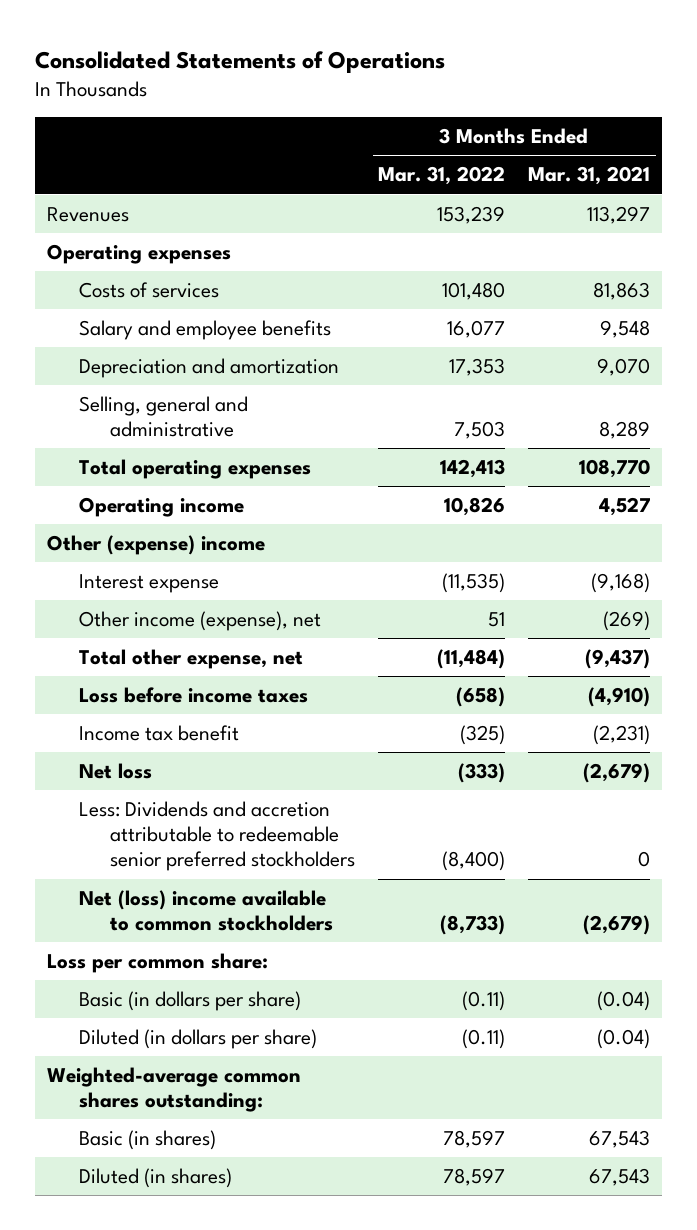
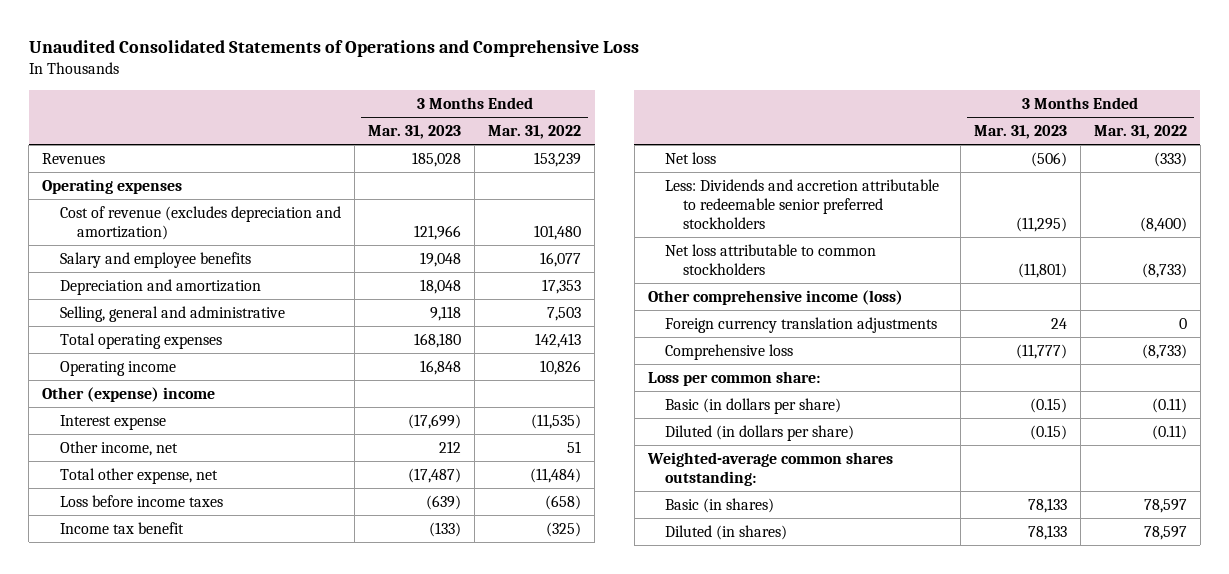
[35,51,446,74] Consolidated Statements of Operations -> [28,40,639,58] Unaudited Consolidated Statements of Operations and Comprehensive Loss
[528,166,651,186] Mar. 31, 2021 -> none
none -> [368,125,462,140] Mar. 31, 2023
[78,281,219,298] Costs of services -> [59,205,341,240] Cost of revenue (excludes depreciation and amortization)
[78,610,321,631] Other income (expense), net -> [59,440,178,456] Other income, net
[78,889,334,932] Net (loss) income available to common stockholders -> [665,243,877,275] Net loss attributable to common stockholders
none -> [647,289,903,305] Other comprehensive income (loss)
none -> [665,316,938,333] Foreign currency translation adjustments
none -> [665,343,794,360] Comprehensive loss

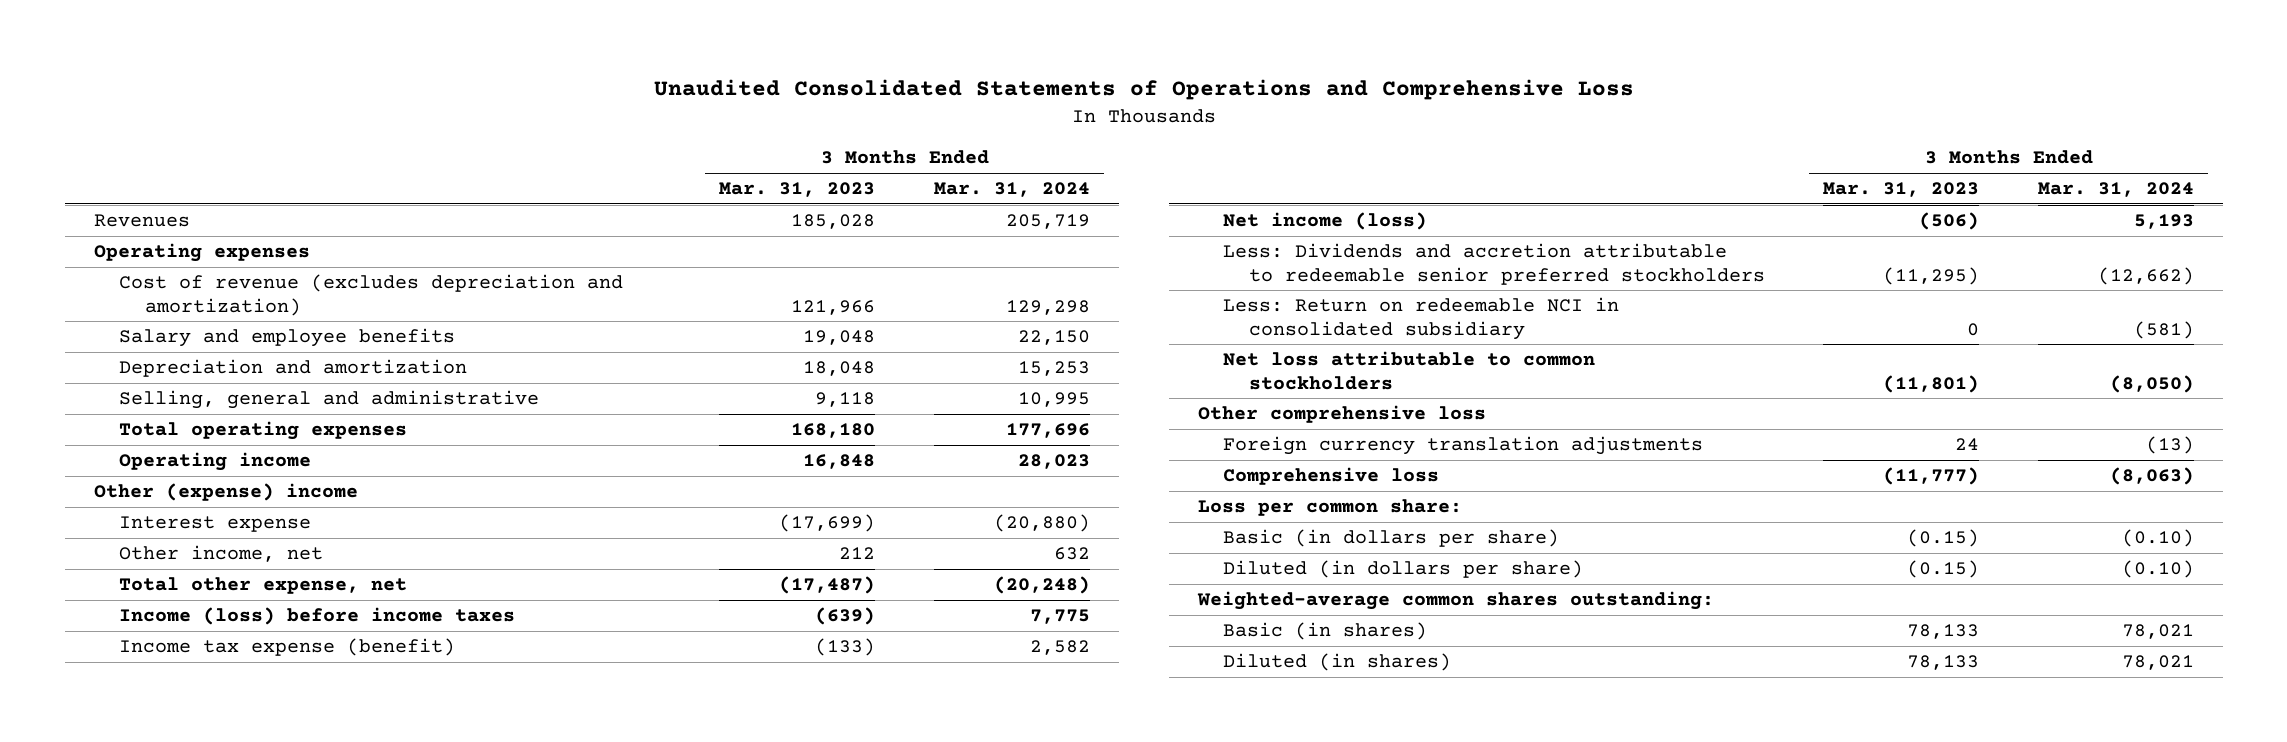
[488,125,582,140] Mar. 31, 2022 -> none
none -> [933,182,1090,198] Mar. 31, 2024
[59,494,223,507] Loss before income taxes -> [119,607,516,626] Income (loss) before income taxes
[59,521,184,534] Income tax benefit -> [119,638,456,657] Income tax expense (benefit)
[665,151,717,164] Net loss -> [1223,212,1428,231] Net income (loss)
none -> [1223,297,1620,340] Less: Return on redeemable NCI in consolidated subsidiary
[647,289,903,305] Other comprehensive income (loss) -> [1197,405,1486,424] Other comprehensive loss

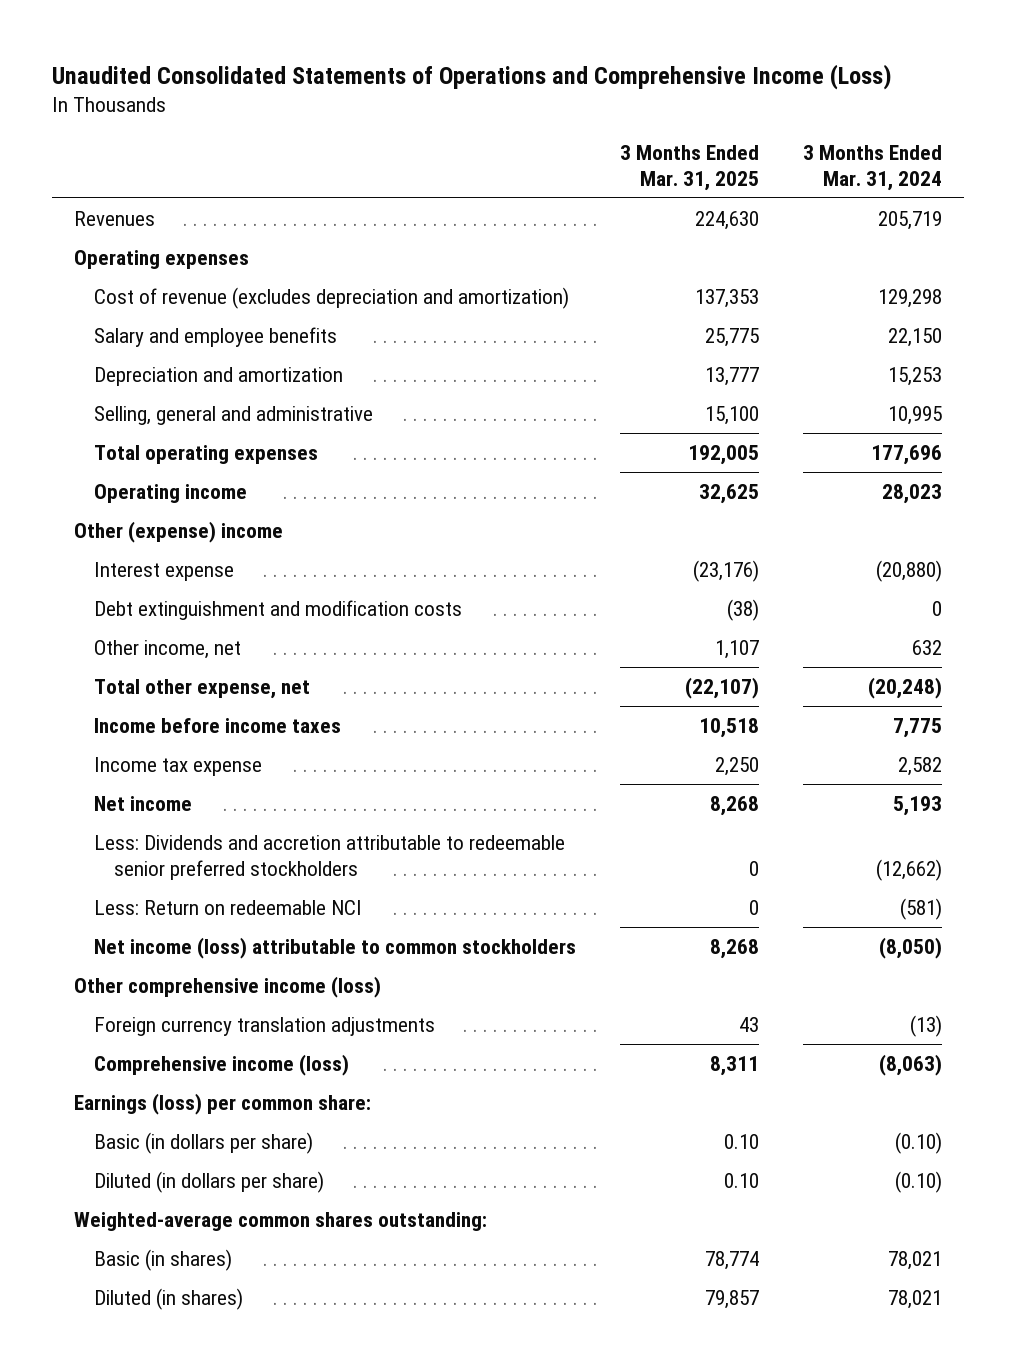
[653,79,1634,101] Unaudited Consolidated Statements of Operations and Comprehensive Loss -> [51,64,892,91] Unaudited Consolidated Statements of Operations and Comprehensive Income (Loss)
[719,182,876,198] Mar. 31, 2023 -> none
none -> [619,144,759,191] 3 Months Ended Mar. 31, 2025
none -> [94,599,463,620] Debt extinguishment and modification costs
[119,607,516,626] Income (loss) before income taxes -> [94,717,342,733] Income before income taxes
[119,638,456,657] Income tax expense (benefit) -> [94,756,263,776] Income tax expense
[1223,212,1428,231] Net income (loss) -> [94,795,193,811] Net income
[1223,297,1620,340] Less: Return on redeemable NCI in consolidated subsidiary -> [94,899,363,915] Less: Return on redeemable NCI
[1223,351,1596,390] Net loss attributable to common stockholders -> [94,936,577,959] Net income (loss) attributable to common stockholders
[1197,405,1486,424] Other comprehensive loss -> [73,975,381,998] Other comprehensive income (loss)
[1223,467,1440,486] Comprehensive loss -> [94,1053,350,1076] Comprehensive income (loss)
[1197,499,1462,517] Loss per common share: -> [73,1092,371,1115] Earnings (loss) per common share:

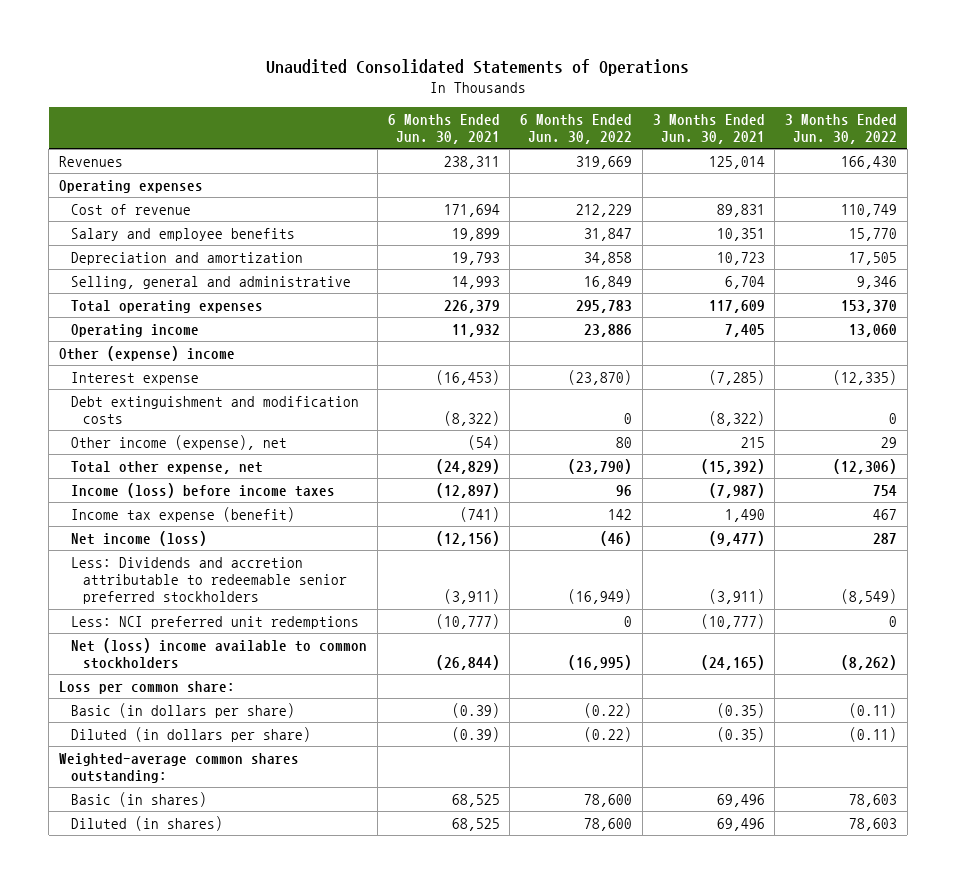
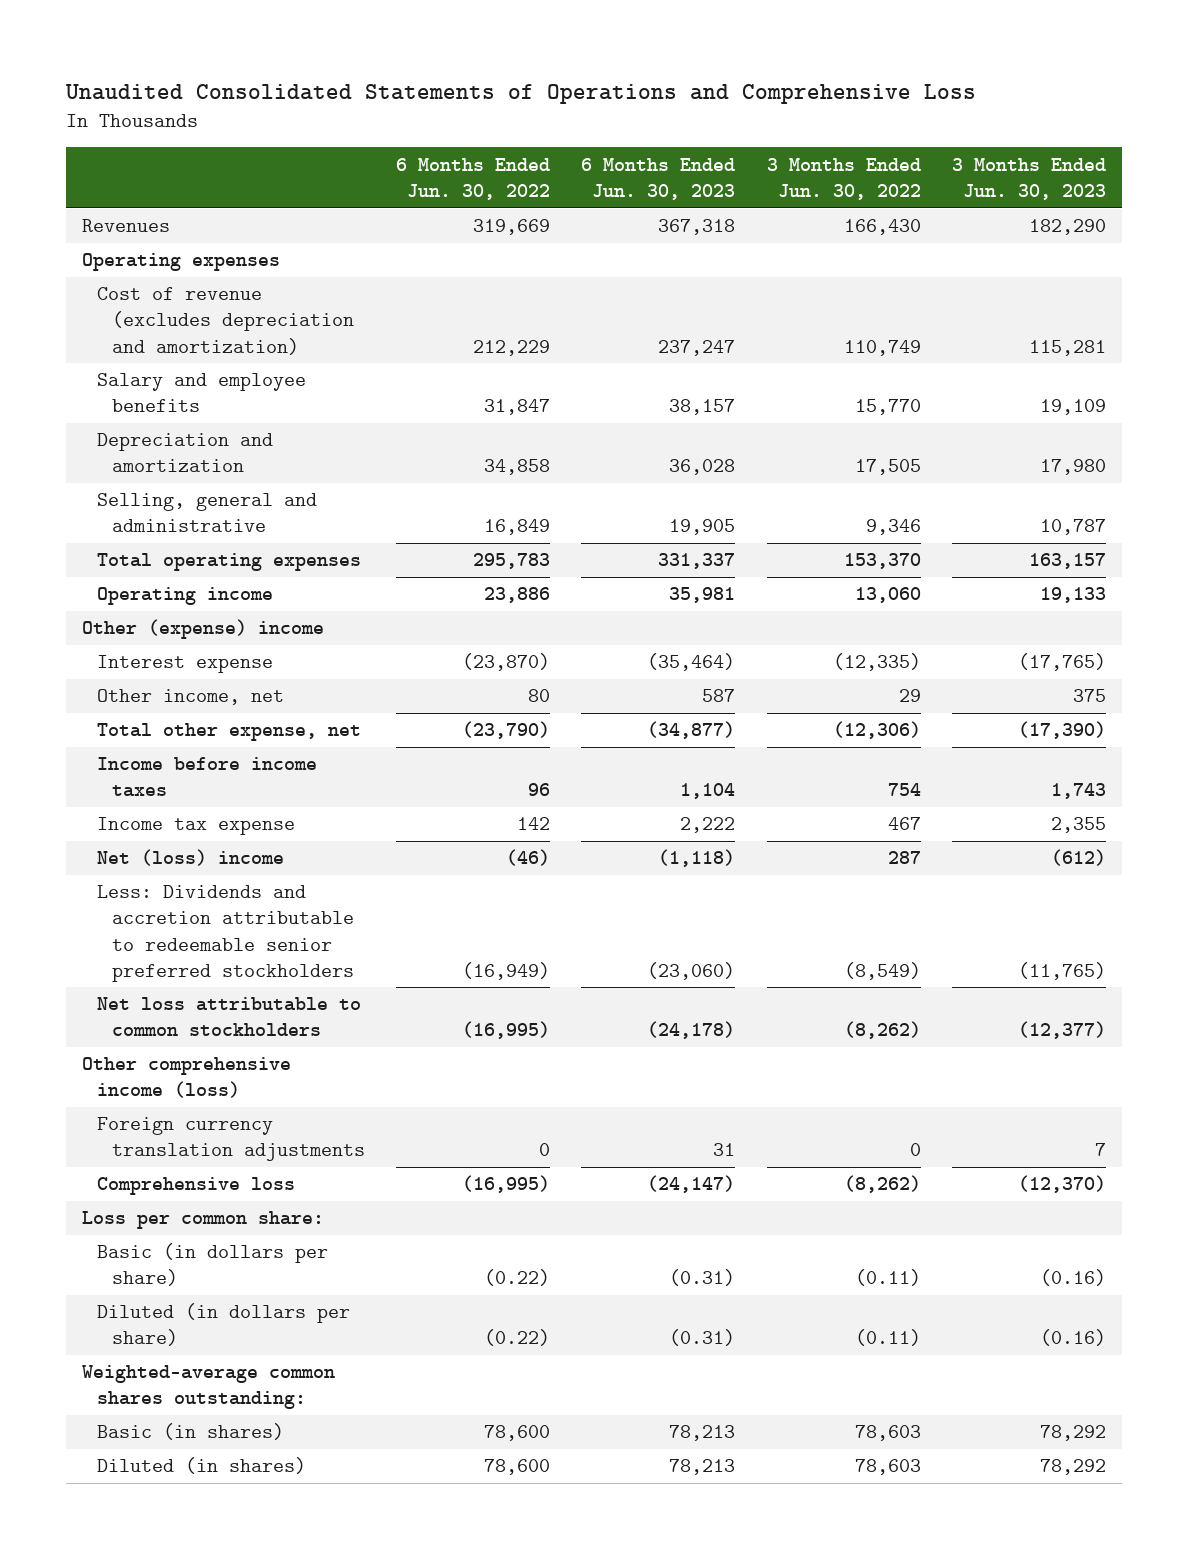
[265,58,689,76] Unaudited Consolidated Statements of Operations -> [65,83,977,104] Unaudited Consolidated Statements of Operations and Comprehensive Loss
[387,113,500,145] 6 Months Ended Jun. 30, 2021 -> none
[652,113,765,145] 3 Months Ended Jun. 30, 2021 -> none
none -> [581,157,736,200] 6 Months Ended Jun. 30, 2023
none -> [951,157,1106,200] 3 Months Ended Jun. 30, 2023
[70,203,191,215] Cost of revenue -> [96,287,354,355] Cost of revenue (excludes depreciation and amortization)
[70,395,359,425] Debt extinguishment and modification costs -> none
[70,434,287,450] Other income (expense), net -> [96,689,284,706] Other income, net
[70,482,335,498] Income (loss) before income taxes -> [96,757,317,798] Income before income taxes
[70,506,295,522] Income tax expense (benefit) -> [96,817,295,836] Income tax expense
[70,530,207,546] Net income (loss) -> [96,849,284,867] Net (loss) income
[70,615,359,629] Less: NCI preferred unit redemptions -> none
[70,637,367,670] Net (loss) income available to common stockholders -> [96,997,361,1037] Net loss attributable to common stockholders
none -> [82,1057,292,1099] Other comprehensive income (loss)
none -> [96,1117,365,1162] Foreign currency translation adjustments
none -> [96,1177,295,1196] Comprehensive loss

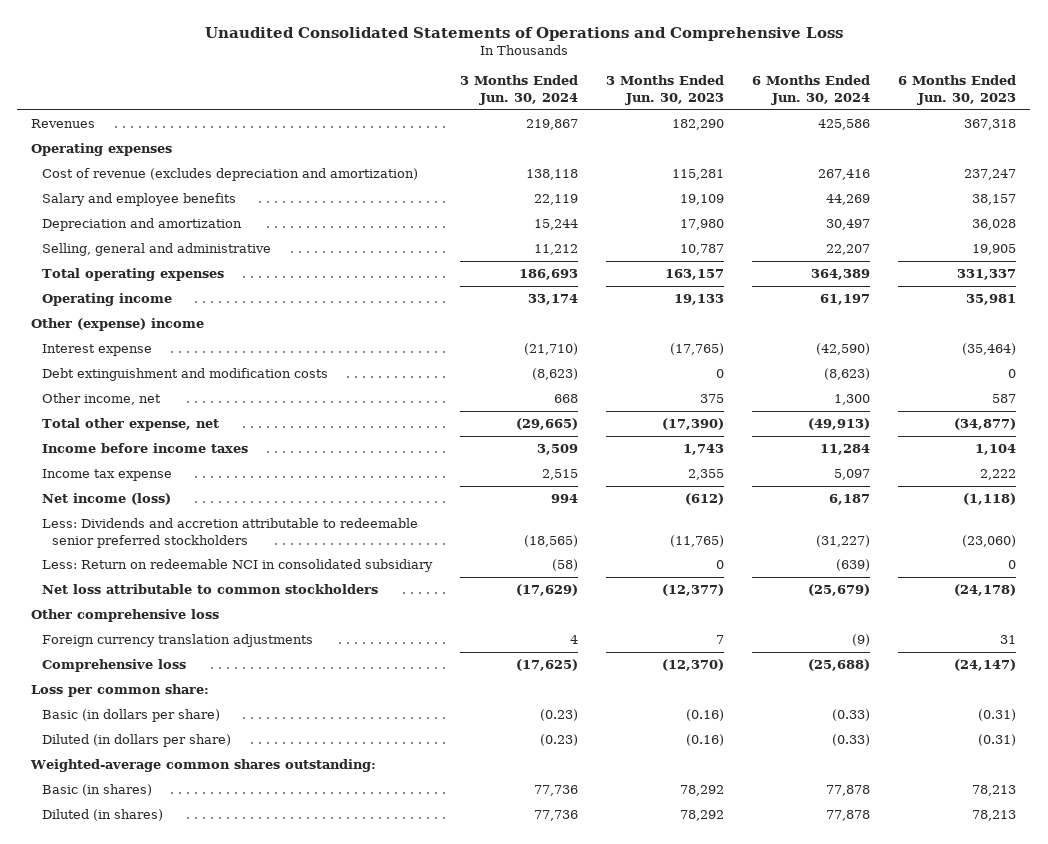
[395,157,550,200] 6 Months Ended Jun. 30, 2022 -> none
[766,157,921,200] 3 Months Ended Jun. 30, 2022 -> none
none -> [459,75,578,105] 3 Months Ended Jun. 30, 2024
none -> [752,75,871,105] 6 Months Ended Jun. 30, 2024
none -> [41,368,328,382] Debt extinguishment and modification costs
[96,849,284,867] Net (loss) income -> [41,493,171,506] Net income (loss)
none -> [41,559,433,573] Less: Return on redeemable NCI in consolidated subsidiary
[82,1057,292,1099] Other comprehensive income (loss) -> [31,609,220,623] Other comprehensive loss

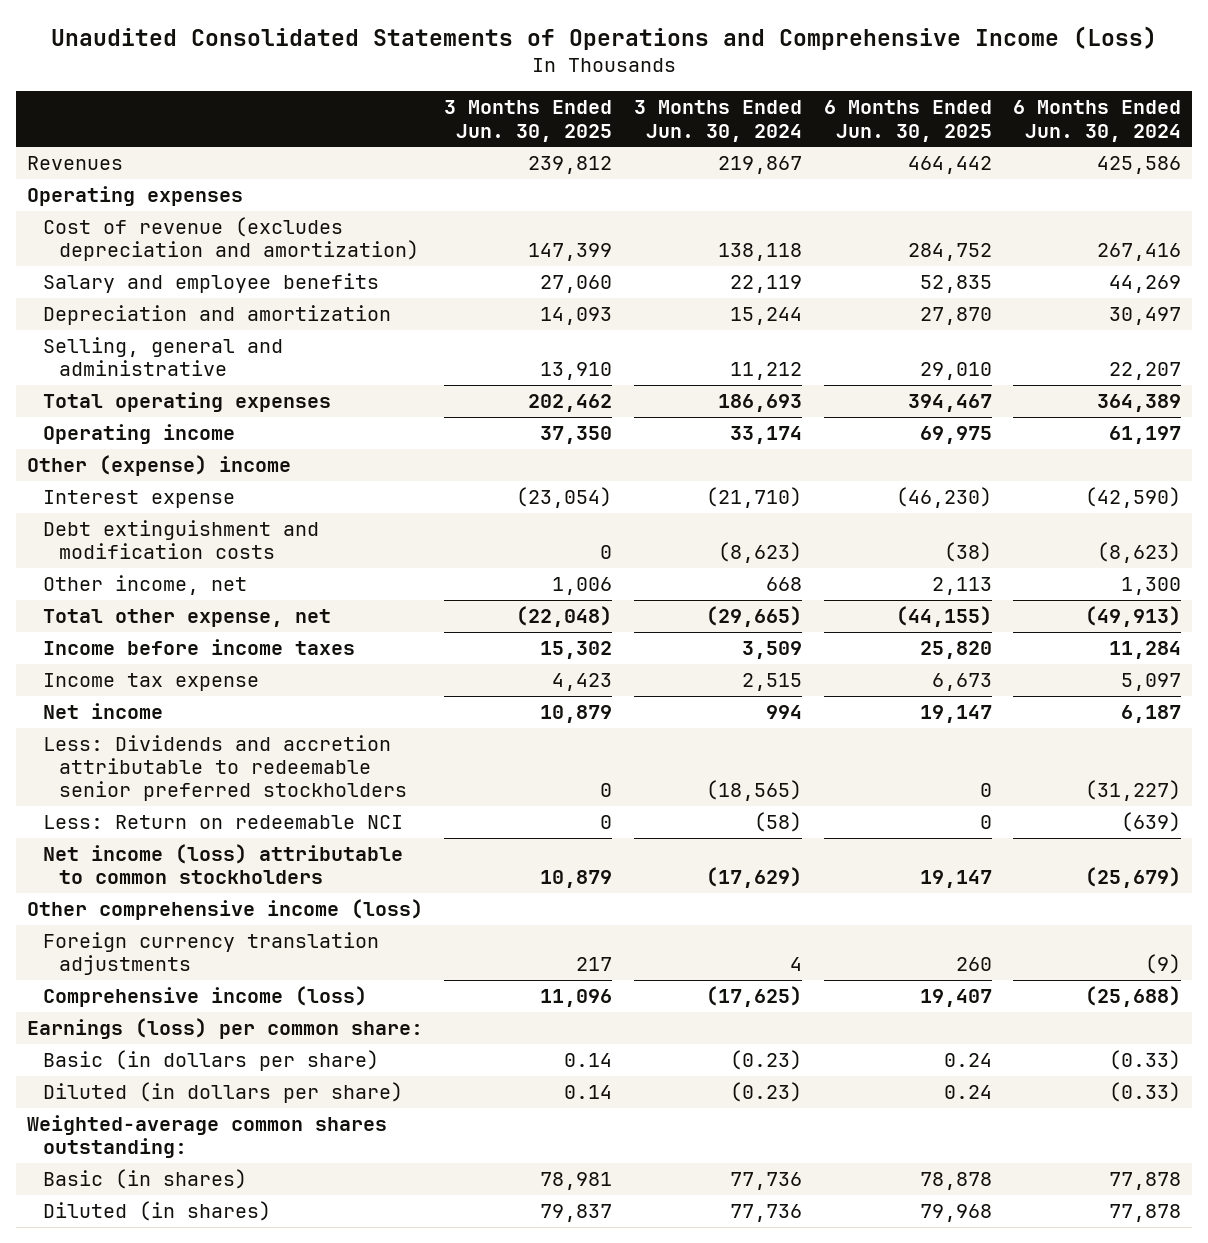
[204,26,843,41] Unaudited Consolidated Statements of Operations and Comprehensive Loss -> [50,25,1157,50] Unaudited Consolidated Statements of Operations and Comprehensive Income (Loss)
[606,75,725,105] 3 Months Ended Jun. 30, 2023 -> none
[898,75,1017,105] 6 Months Ended Jun. 30, 2023 -> none
none -> [444,100,613,142] 3 Months Ended Jun. 30, 2025
none -> [823,100,992,142] 6 Months Ended Jun. 30, 2025
[41,493,171,506] Net income (loss) -> [42,702,163,719] Net income
[41,559,433,573] Less: Return on redeemable NCI in consolidated subsidiary -> [42,814,403,829] Less: Return on redeemable NCI
[41,584,378,595] Net loss attributable to common stockholders -> [42,843,403,885] Net income (loss) attributable to common stockholders
[31,609,220,623] Other comprehensive loss -> [26,898,423,920] Other comprehensive income (loss)
[41,659,186,673] Comprehensive loss -> [42,985,367,1007] Comprehensive income (loss)
[31,684,210,698] Loss per common share: -> [26,1017,423,1039] Earnings (loss) per common share:

